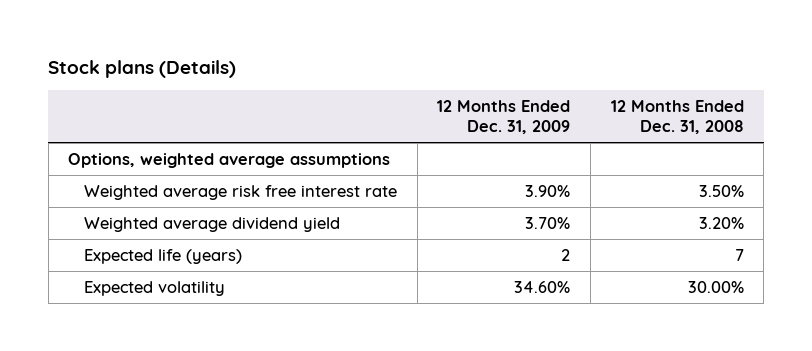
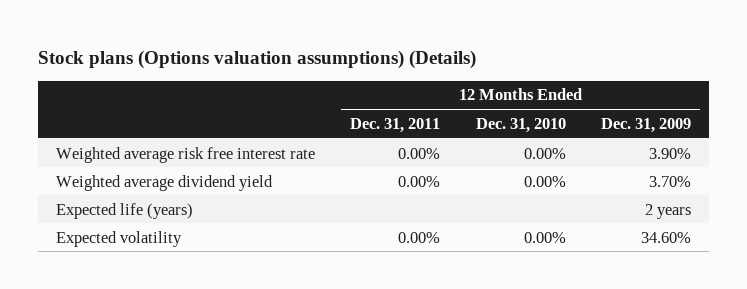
[48,59,237,78] Stock plans (Details) -> [38,50,477,70] Stock plans (Options valuation assumptions) (Details)
[610,100,744,135] 12 Months Ended Dec. 31, 2008 -> none
none -> [350,117,441,133] Dec. 31, 2011
none -> [475,117,566,133] Dec. 31, 2010
[68,152,391,168] Options, weighted average assumptions -> none
[561,248,571,261] 2 -> [644,203,691,219] 2 years

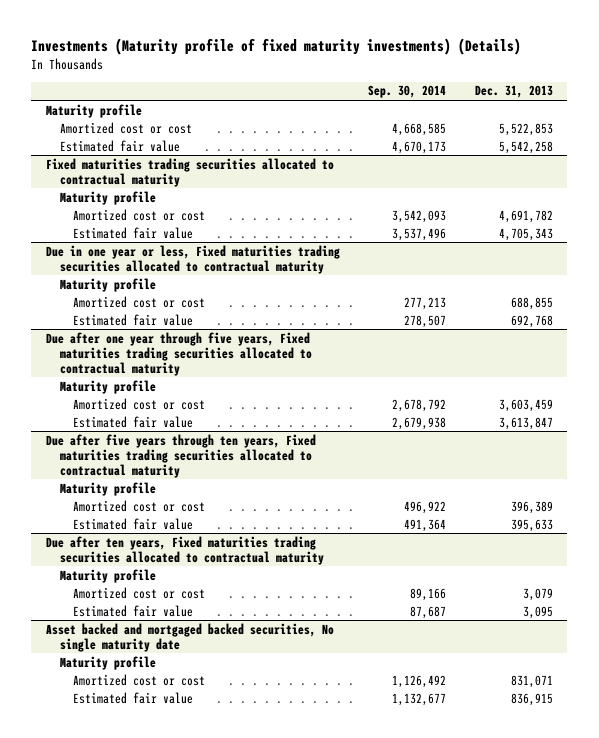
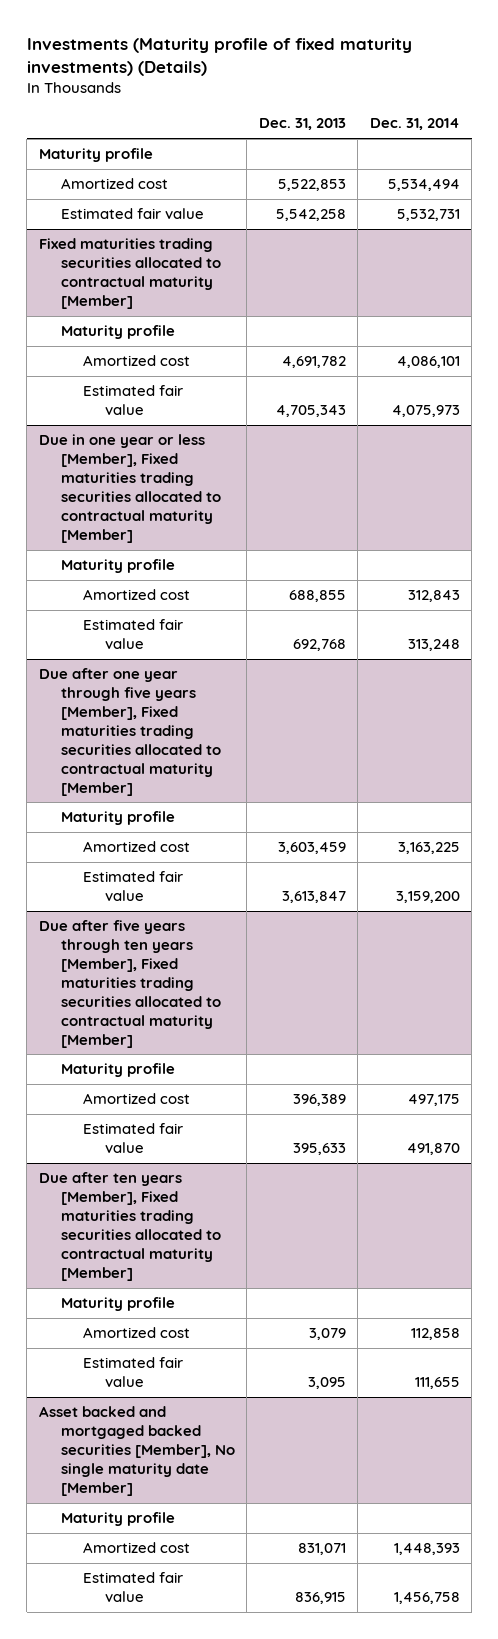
[368,85,447,99] Sep. 30, 2014 -> none
none -> [369,118,460,131] Dec. 31, 2014
[59,121,192,134] Amortized cost or cost -> [60,178,168,190] Amortized cost
[45,157,334,187] Fixed maturities trading securities allocated to contractual maturity -> [38,238,221,310] Fixed maturities trading securities allocated to contractual maturity [Member]
[73,208,206,221] Amortized cost or cost -> [83,355,191,367] Amortized cost
[45,244,340,274] Due in one year or less, Fixed maturities trading securities allocated to contractual maturity -> [38,434,221,543] Due in one year or less [Member], Fixed maturities trading securities allocated to contractual maturity [Member]
[73,295,206,308] Amortized cost or cost -> [83,589,191,601] Amortized cost
[45,331,312,376] Due after one year through five years, Fixed maturities trading securities allocated to contractual maturity -> [38,668,221,796] Due after one year through five years [Member], Fixed maturities trading securities allocated to contractual maturity [Member]
[73,397,206,410] Amortized cost or cost -> [83,841,191,853] Amortized cost
[45,433,316,478] Due after five years through ten years, Fixed maturities trading securities allocated to contractual maturity -> [38,920,221,1048] Due after five years through ten years [Member], Fixed maturities trading securities allocated to contractual maturity [Member]
[73,499,206,512] Amortized cost or cost -> [83,1093,191,1105] Amortized cost
[45,535,324,565] Due after ten years, Fixed maturities trading securities allocated to contractual maturity -> [38,1172,221,1281] Due after ten years [Member], Fixed maturities trading securities allocated to contractual maturity [Member]
[73,586,206,599] Amortized cost or cost -> [83,1327,191,1339] Amortized cost
[45,622,334,652] Asset backed and mortgaged backed securities, No single maturity date -> [38,1406,235,1496] Asset backed and mortgaged backed securities [Member], No single maturity date [Member]
[73,673,206,686] Amortized cost or cost -> [83,1542,191,1554] Amortized cost

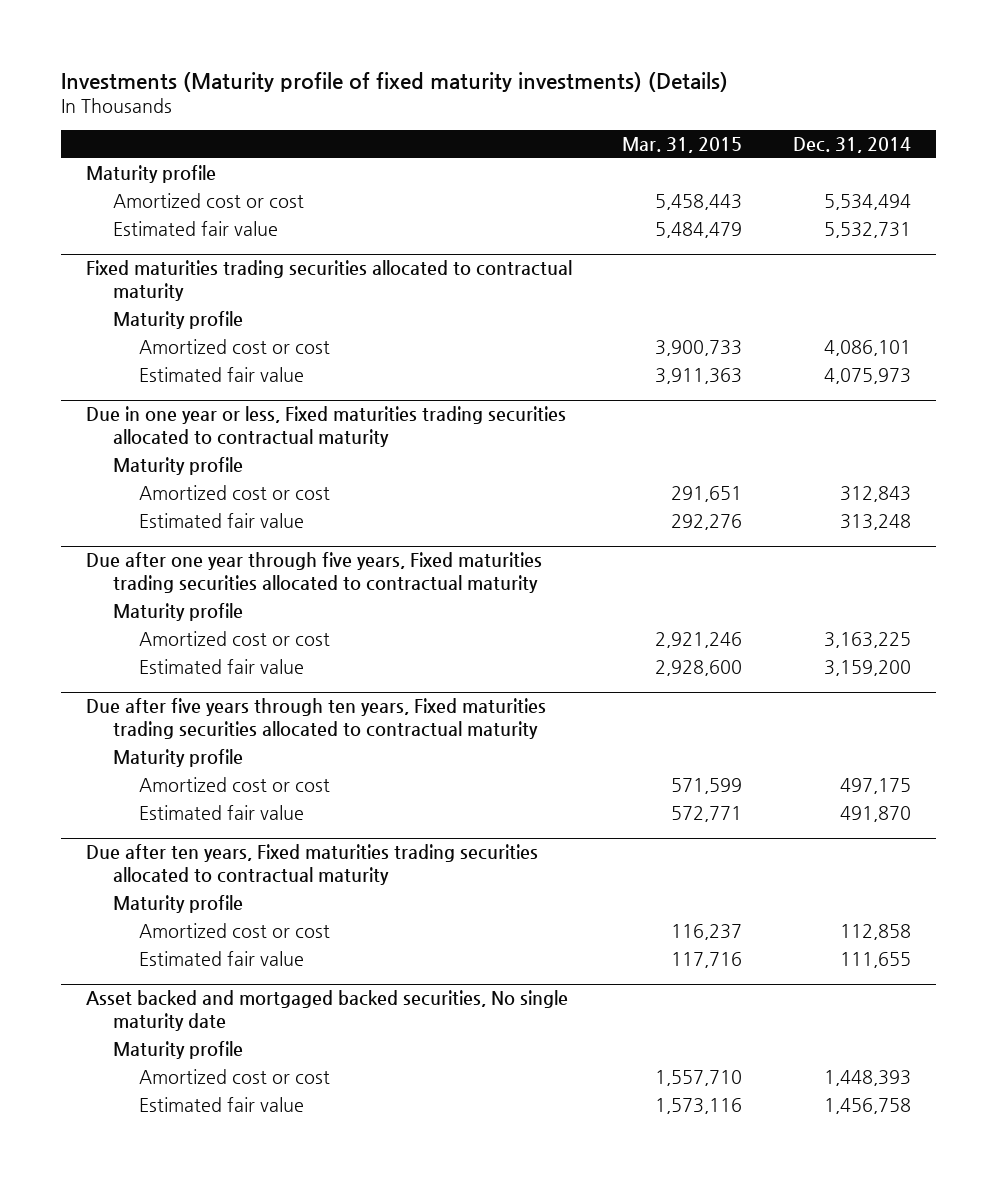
[258,118,346,131] Dec. 31, 2013 -> none
none -> [622,137,743,154] Mar. 31, 2015
[60,178,168,190] Amortized cost -> [112,193,304,209] Amortized cost or cost
[38,238,221,310] Fixed maturities trading securities allocated to contractual maturity [Member] -> [86,260,573,301] Fixed maturities trading securities allocated to contractual maturity
[83,355,191,367] Amortized cost -> [139,339,331,355] Amortized cost or cost
[38,434,221,543] Due in one year or less [Member], Fixed maturities trading securities allocated to contractual maturity [Member] -> [86,406,567,447] Due in one year or less, Fixed maturities trading securities allocated to contractual maturity
[83,589,191,601] Amortized cost -> [139,485,331,501] Amortized cost or cost
[38,668,221,796] Due after one year through five years [Member], Fixed maturities trading securities allocated to contractual maturity [Member] -> [86,552,543,593] Due after one year through five years, Fixed maturities trading securities allocated to contractual maturity
[83,841,191,853] Amortized cost -> [139,631,331,647] Amortized cost or cost
[38,920,221,1048] Due after five years through ten years [Member], Fixed maturities trading securities allocated to contractual maturity [Member] -> [86,698,547,739] Due after five years through ten years, Fixed maturities trading securities allocated to contractual maturity
[83,1093,191,1105] Amortized cost -> [139,777,331,793] Amortized cost or cost
[38,1172,221,1281] Due after ten years [Member], Fixed maturities trading securities allocated to contractual maturity [Member] -> [86,844,539,885] Due after ten years, Fixed maturities trading securities allocated to contractual maturity
[83,1327,191,1339] Amortized cost -> [139,923,331,939] Amortized cost or cost
[38,1406,235,1496] Asset backed and mortgaged backed securities [Member], No single maturity date [Member] -> [86,990,569,1031] Asset backed and mortgaged backed securities, No single maturity date
[83,1542,191,1554] Amortized cost -> [139,1069,331,1085] Amortized cost or cost

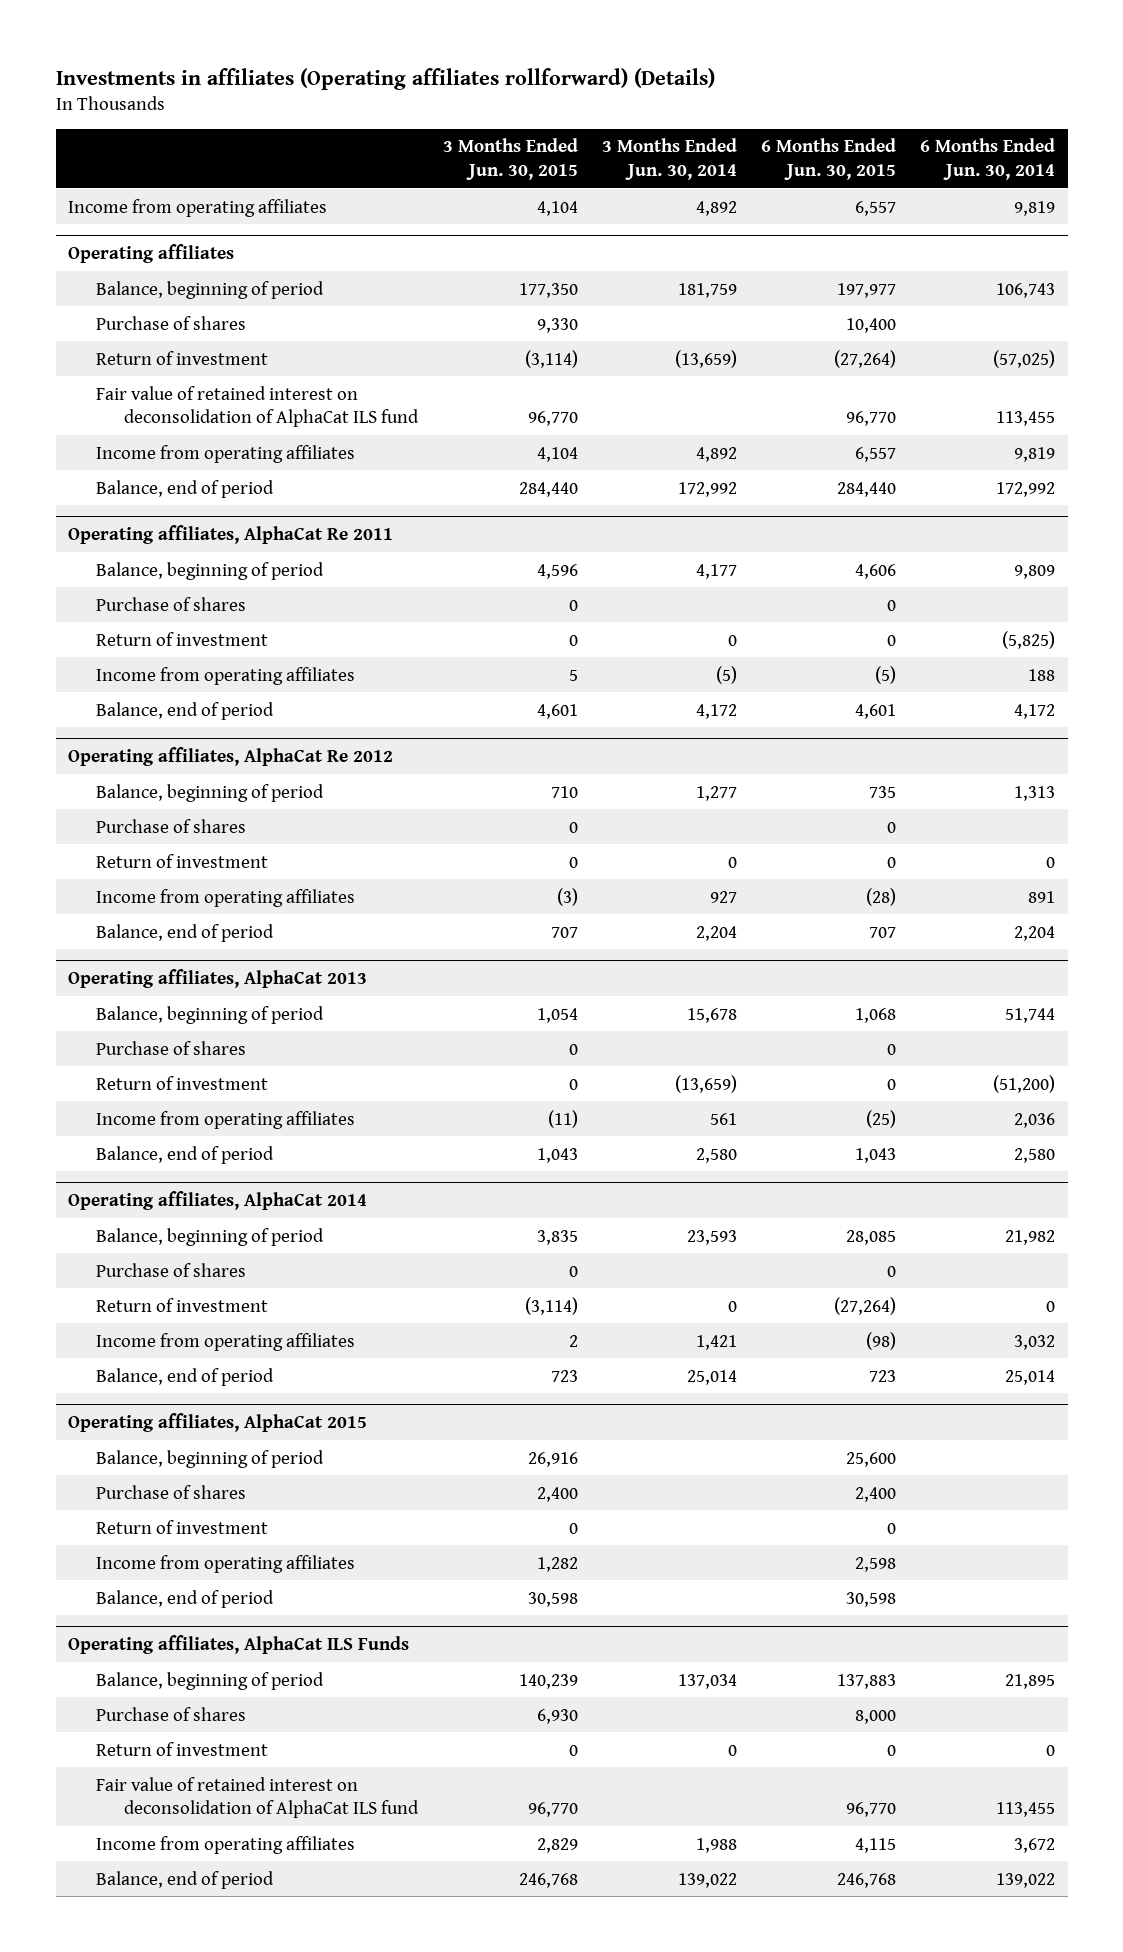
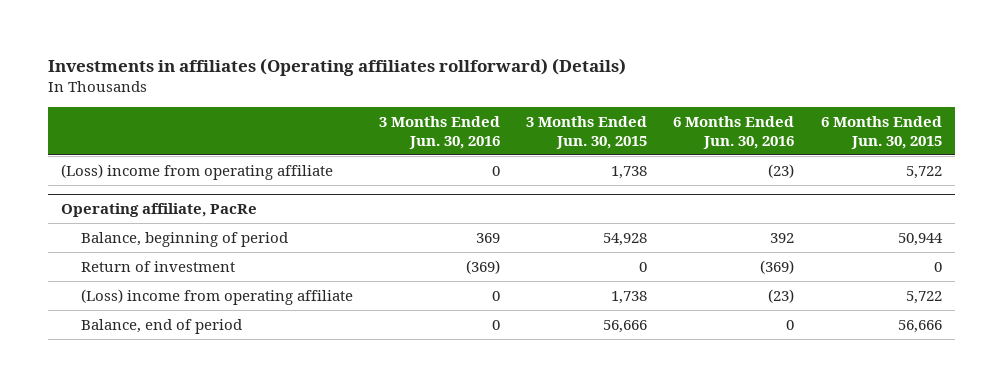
[601,138,737,180] 3 Months Ended Jun. 30, 2014 -> none
[920,138,1056,180] 6 Months Ended Jun. 30, 2014 -> none
none -> [379,115,501,149] 3 Months Ended Jun. 30, 2016
none -> [673,115,795,149] 6 Months Ended Jun. 30, 2016
[67,244,234,264] Operating affiliates -> none
[95,315,246,330] Purchase of shares -> none
[95,350,268,365] Return of investment -> none
[95,385,420,427] Fair value of retained interest on deconsolidation of AlphaCat ILS fund -> none
[95,444,355,463] Income from operating affiliates -> none
[95,479,274,498] Balance, end of period -> none
[67,525,393,545] Operating affiliates, AlphaCat Re 2011 -> none
[95,561,324,580] Balance, beginning of period -> none
[95,596,246,611] Purchase of shares -> none
[95,631,268,646] Return of investment -> none
[95,666,355,685] Income from operating affiliates -> none
[95,701,274,720] Balance, end of period -> none
[67,747,393,767] Operating affiliates, AlphaCat Re 2012 -> none
[95,783,324,802] Balance, beginning of period -> none
[95,818,246,833] Purchase of shares -> none
[95,853,268,868] Return of investment -> none
[95,888,355,907] Income from operating affiliates -> none
[95,923,274,942] Balance, end of period -> none
[67,969,367,989] Operating affiliates, AlphaCat 2013 -> none
[95,1005,324,1024] Balance, beginning of period -> none
[95,1040,246,1055] Purchase of shares -> none
[95,1075,268,1090] Return of investment -> none
[95,1110,355,1129] Income from operating affiliates -> none
[95,1145,274,1164] Balance, end of period -> none
[67,1191,367,1211] Operating affiliates, AlphaCat 2014 -> none
[95,1227,324,1246] Balance, beginning of period -> none
[95,1262,246,1277] Purchase of shares -> none
[95,1297,268,1312] Return of investment -> none
[95,1332,355,1351] Income from operating affiliates -> none
[95,1367,274,1386] Balance, end of period -> none
[67,1413,367,1433] Operating affiliates, AlphaCat 2015 -> none
[95,1449,324,1468] Balance, beginning of period -> none
[95,1484,246,1499] Purchase of shares -> none
[95,1519,268,1534] Return of investment -> none
[95,1554,355,1573] Income from operating affiliates -> none
[95,1589,274,1608] Balance, end of period -> none
[67,1635,409,1655] Operating affiliates, AlphaCat ILS Funds -> none
[95,1671,324,1690] Balance, beginning of period -> none
[95,1706,246,1721] Purchase of shares -> none
[67,198,327,217] Income from operating affiliates -> [61,163,334,180] (Loss) income from operating affiliate
[536,200,578,216] 4,104 -> [611,165,648,179] 1,738
[855,200,897,216] 6,557 -> [905,165,942,179] 5,722
none -> [61,203,258,218] Operating affiliate, PacRe
[518,282,578,298] 177,350 -> [603,232,648,246] 54,928
[837,282,897,298] 197,977 -> [897,232,943,246] 50,944
[95,1776,420,1818] Fair value of retained interest on deconsolidation of AlphaCat ILS fund -> none
[95,1835,355,1854] Income from operating affiliates -> [80,288,353,305] (Loss) income from operating affiliate
[536,1837,578,1853] 2,829 -> [611,290,648,304] 1,738
[855,1837,897,1853] 4,115 -> [905,290,942,304] 5,722
[518,1872,578,1888] 246,768 -> [603,319,648,333] 56,666
[837,1872,897,1888] 246,768 -> [897,319,942,333] 56,666

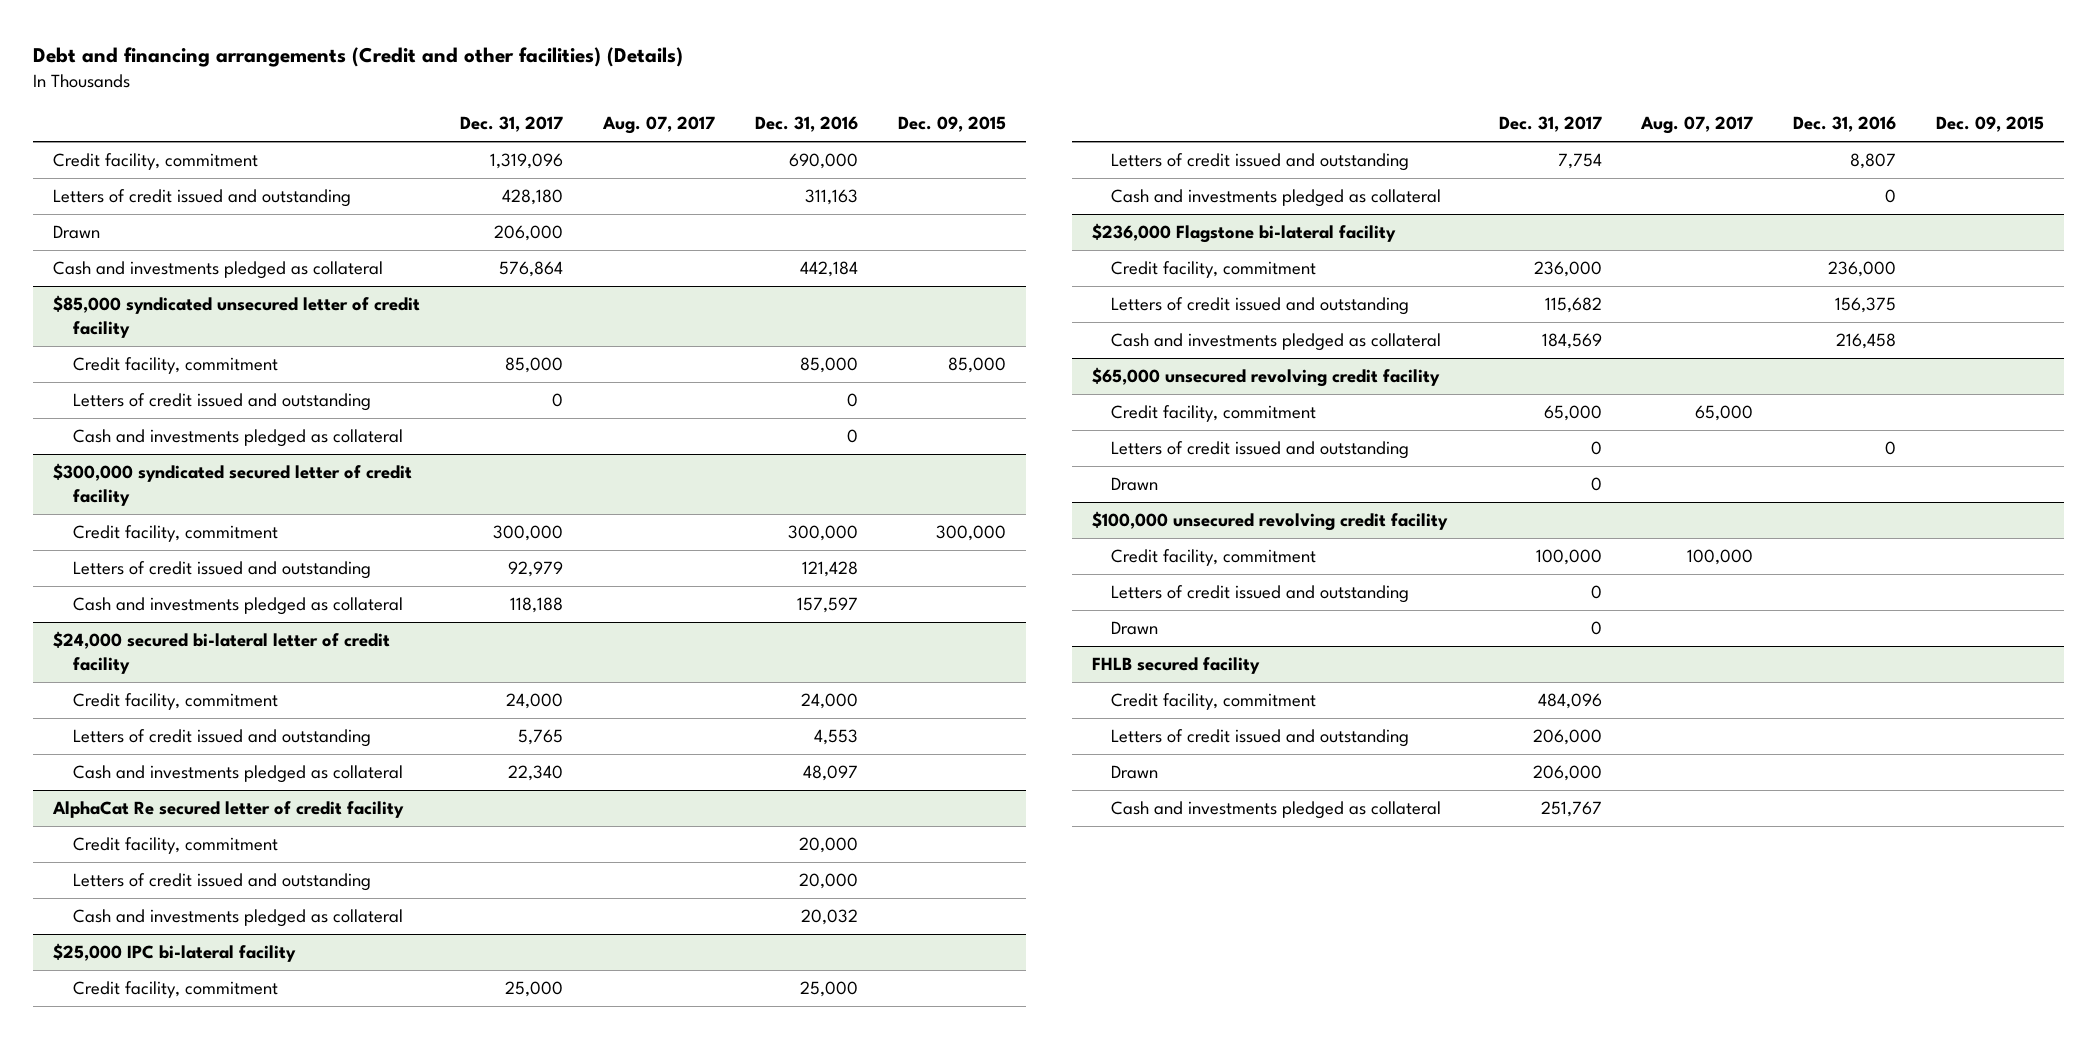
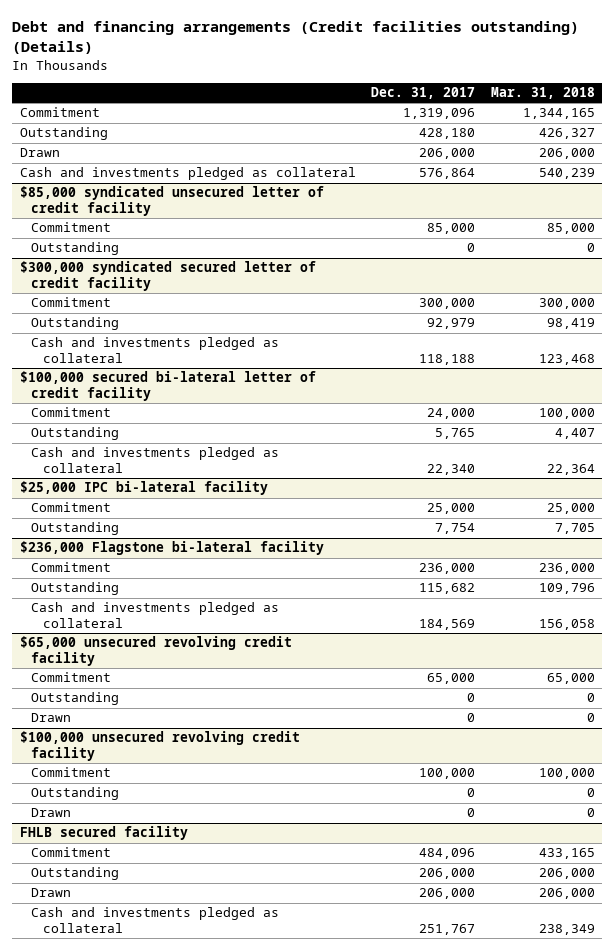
[33,46,684,67] Debt and financing arrangements (Credit and other facilities) (Details) -> [11,20,579,55] Debt and financing arrangements (Credit facilities outstanding) (Details)
[602,116,716,135] Aug. 07, 2017 -> none
[755,116,859,133] Dec. 31, 2016 -> none
[897,116,1006,133] Dec. 09, 2015 -> none
none -> [490,87,595,100] Mar. 31, 2018
[53,153,259,171] Credit facility, commitment -> [19,107,100,118] Commitment
[53,189,352,208] Letters of credit issued and outstanding -> [19,127,108,141] Outstanding
[72,429,403,448] Cash and investments pledged as collateral -> none
[72,357,278,375] Credit facility, commitment -> [31,222,112,233] Commitment
[72,393,371,412] Letters of credit issued and outstanding -> [31,242,120,256] Outstanding
[72,525,278,543] Credit facility, commitment -> [31,297,112,308] Commitment
[72,561,371,580] Letters of credit issued and outstanding -> [31,317,120,331] Outstanding
[53,631,391,674] $24,000 secured bi-lateral letter of credit facility -> [19,371,316,401] $100,000 secured bi-lateral letter of credit facility
[72,693,278,711] Credit facility, commitment -> [31,407,112,418] Commitment
[72,729,371,748] Letters of credit issued and outstanding -> [31,427,120,441] Outstanding
[52,801,405,819] AlphaCat Re secured letter of credit facility -> none
[72,837,278,855] Credit facility, commitment -> none
[72,873,371,892] Letters of credit issued and outstanding -> none
[72,909,403,928] Cash and investments pledged as collateral -> none
[1111,189,1442,208] Cash and investments pledged as collateral -> none
[72,981,278,999] Credit facility, commitment -> [31,502,112,513] Commitment
[1111,153,1410,172] Letters of credit issued and outstanding -> [31,522,120,536] Outstanding
[1111,261,1317,279] Credit facility, commitment -> [31,562,112,573] Commitment
[1111,297,1410,316] Letters of credit issued and outstanding -> [31,582,120,596] Outstanding
[1111,405,1317,423] Credit facility, commitment -> [31,672,112,683] Commitment
[1111,441,1410,460] Letters of credit issued and outstanding -> [31,692,120,706] Outstanding
[1111,549,1317,567] Credit facility, commitment -> [31,767,112,778] Commitment
[1111,585,1410,604] Letters of credit issued and outstanding -> [31,787,120,801] Outstanding
[1111,693,1317,711] Credit facility, commitment -> [31,847,112,858] Commitment
[1111,729,1410,748] Letters of credit issued and outstanding -> [31,867,120,881] Outstanding

